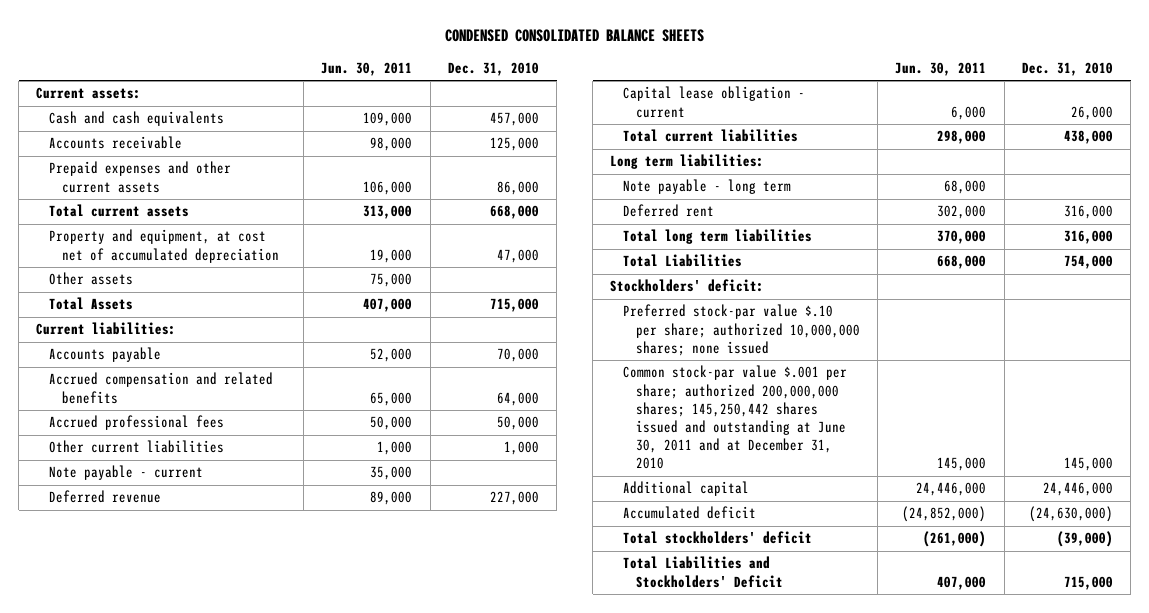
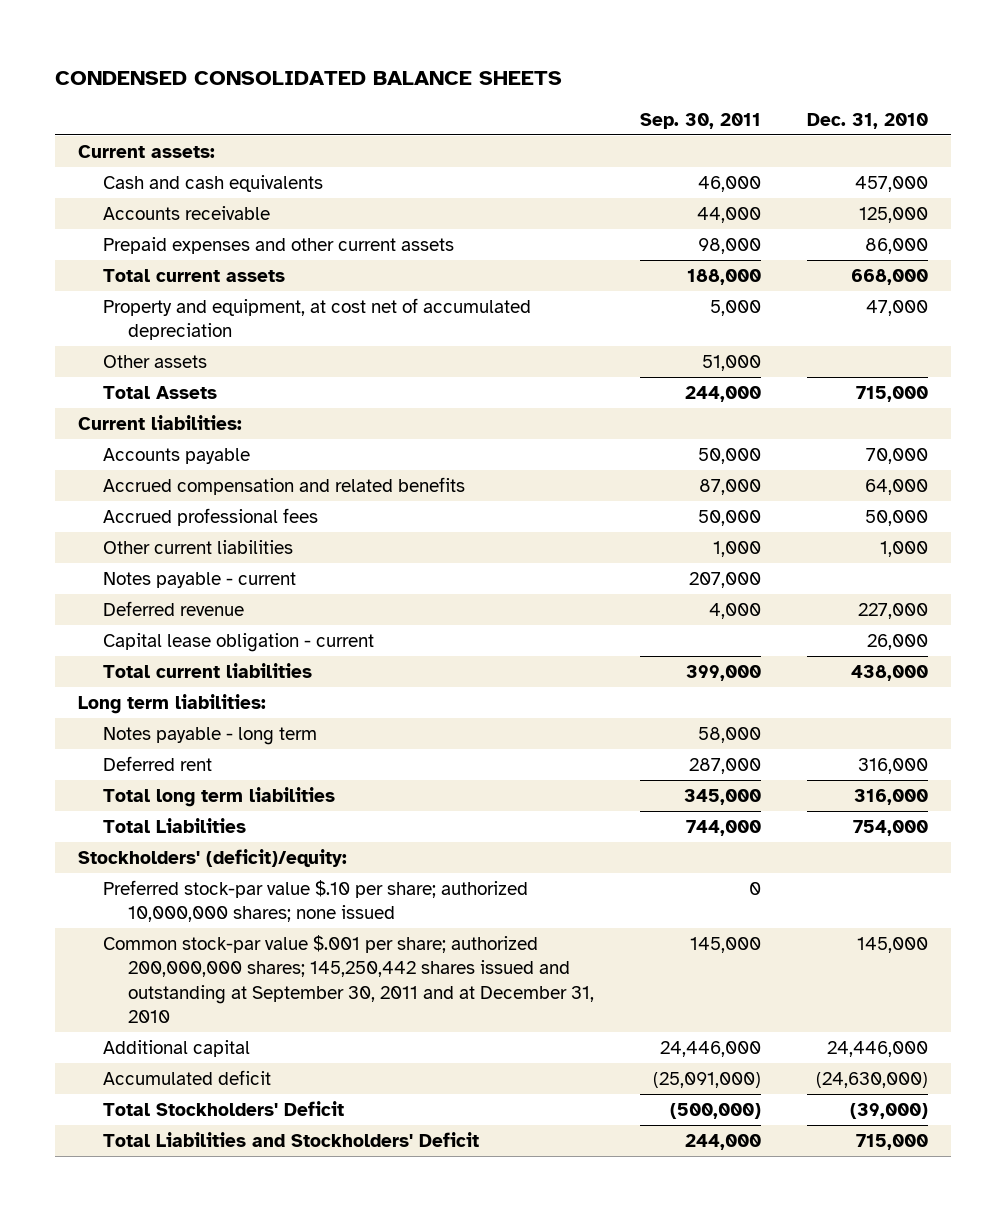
[321,61,413,76] Jun. 30, 2011 -> none
none -> [639,112,761,129] Sep. 30, 2011
[49,465,204,481] Note payable - current -> [103,571,297,588] Notes payable - current
[623,179,792,195] Note payable - long term -> [103,726,318,745] Notes payable - long term
[610,279,765,293] Stockholders' deficit: -> [78,848,348,867] Stockholders' (deficit)/equity:
[623,365,848,470] Common stock-par value $.001 per share; authorized 200,000,000 shares; 145,250,442 shares issued and outstanding at June 30, 2011 and at December 31, 2010 -> [103,934,594,1023] Common stock-par value $.001 per share; authorized 200,000,000 shares; 145,250,442 shares issued and outstanding at September 30, 2011 and at December 31, 2010
[623,531,813,545] Total stockholders' deficit -> [103,1100,345,1116] Total Stockholders' Deficit

